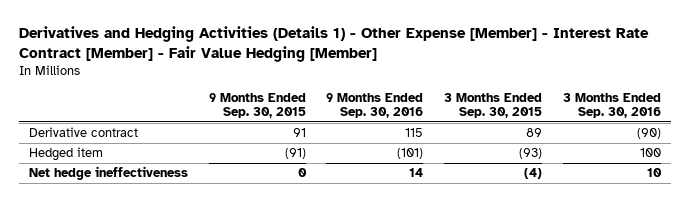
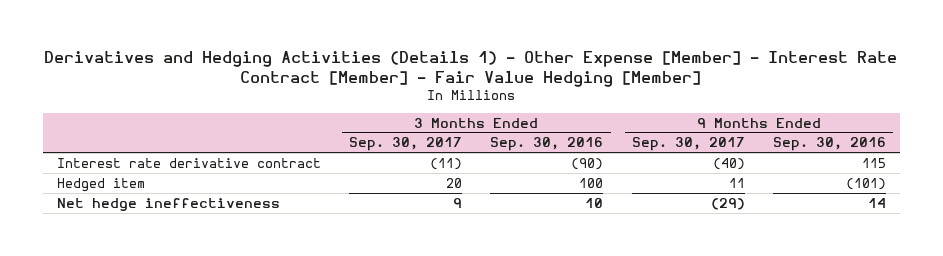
[208,92,306,119] 9 Months Ended Sep. 30, 2015 -> none
[444,92,543,119] 3 Months Ended Sep. 30, 2015 -> none
none -> [349,137,463,152] Sep. 30, 2017
none -> [631,137,745,152] Sep. 30, 2017
[29,127,139,138] Derivative contract -> [56,157,321,168] Interest rate derivative contract

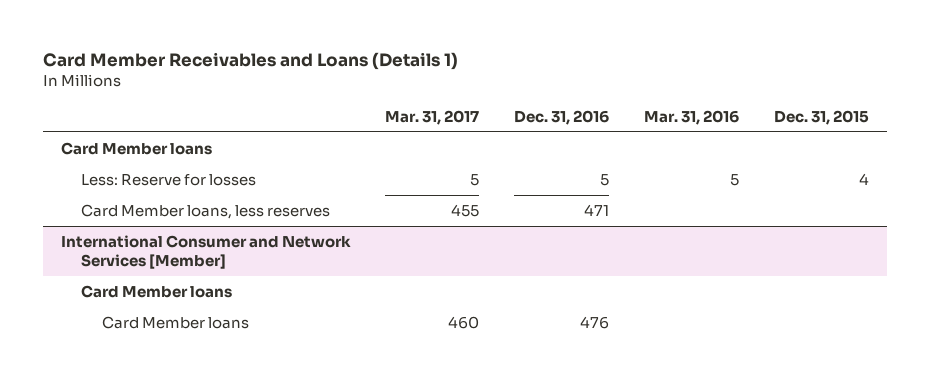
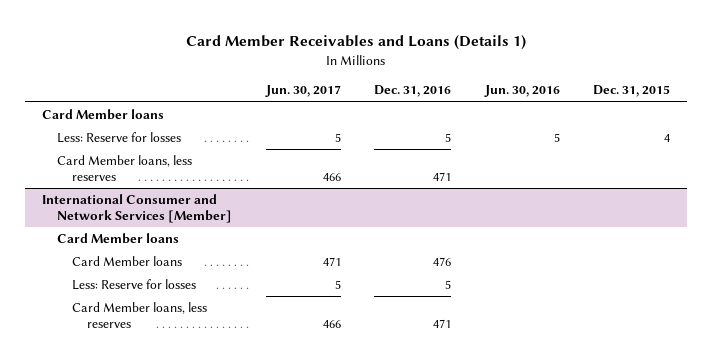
[385,109,480,125] Mar. 31, 2017 -> none
[644,109,740,125] Mar. 31, 2016 -> none
none -> [264,85,341,98] Jun. 30, 2017
none -> [483,85,560,98] Jun. 30, 2016
none -> [72,279,197,291] Less: Reserve for losses
none -> [72,302,208,328] Card Member loans, less reserves

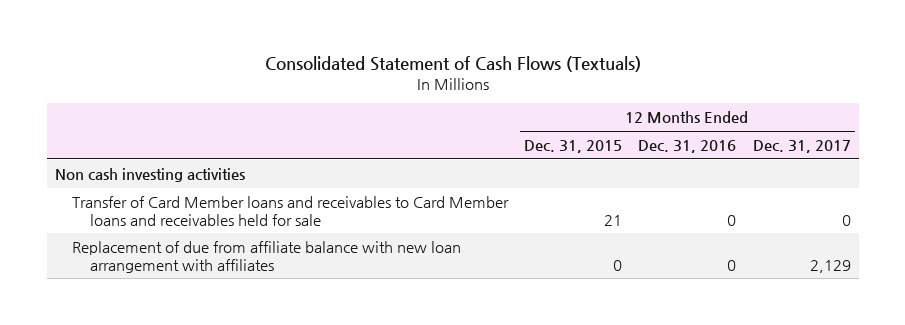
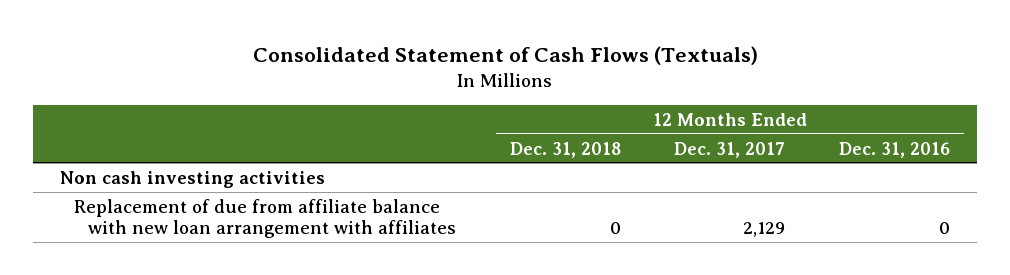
[524,140,623,154] Dec. 31, 2015 -> none
none -> [509,141,621,158] Dec. 31, 2018
[72,195,510,226] Transfer of Card Member loans and receivables to Card Member loans and receivables held for sale -> none

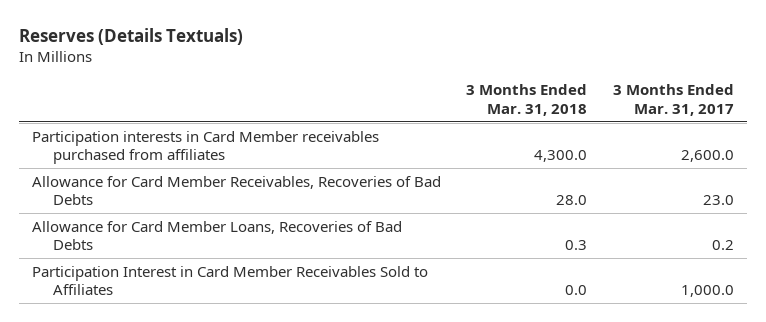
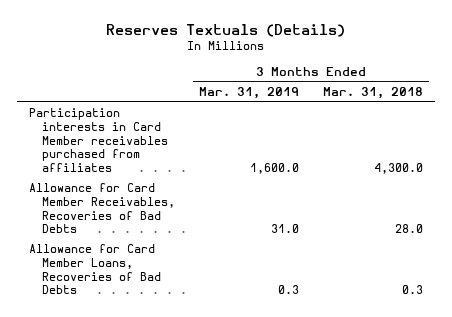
[18,27,243,45] Reserves (Details Textuals) -> [105,23,345,37] Reserves Textuals (Details)
[613,83,735,116] 3 Months Ended Mar. 31, 2017 -> none
none -> [198,87,299,100] Mar. 31, 2019
[31,265,428,296] Participation Interest in Card Member Receivables Sold to Affiliates -> none

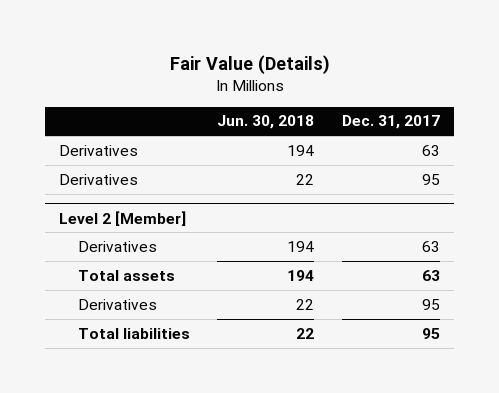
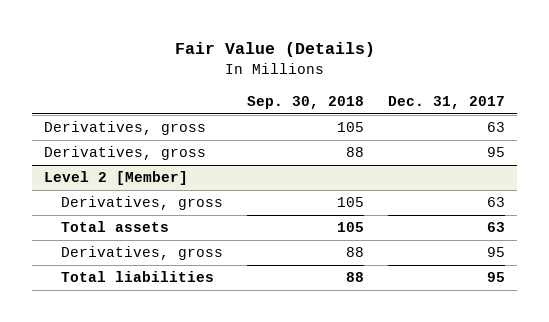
[217,115,315,130] Jun. 30, 2018 -> none
none -> [247,95,365,109] Sep. 30, 2018
[59,144,139,156] Derivatives -> [44,121,207,136] Derivatives, gross
[59,173,139,185] Derivatives -> [44,146,207,161] Derivatives, gross
[77,240,157,252] Derivatives -> [61,196,224,211] Derivatives, gross
[77,298,157,310] Derivatives -> [61,246,224,261] Derivatives, gross

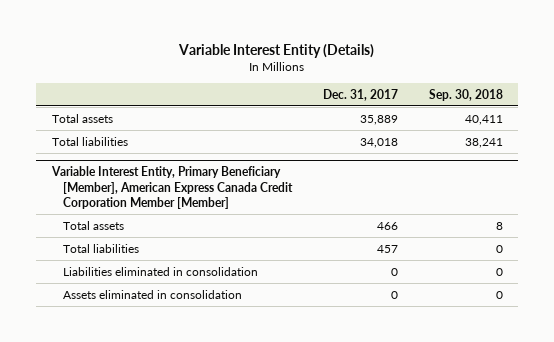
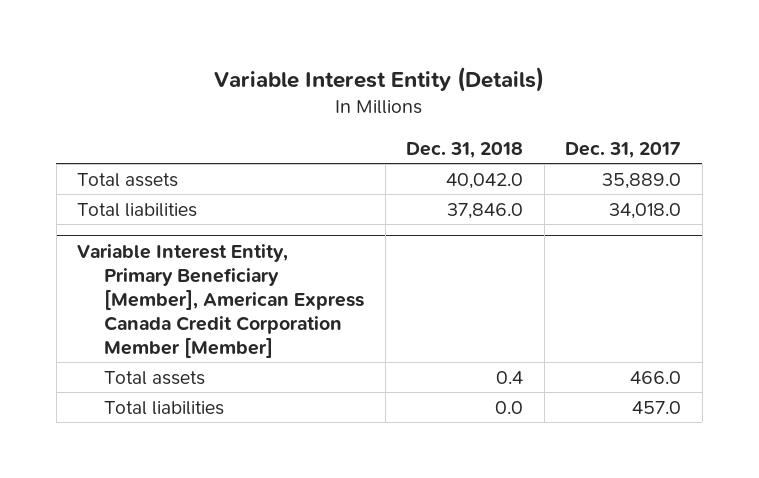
[428,88,503,101] Sep. 30, 2018 -> none
none -> [406,141,524,158] Dec. 31, 2018
[359,114,398,125] 35,889 -> [602,172,682,189] 35,889.0
[359,137,398,148] 34,018 -> [609,202,682,219] 34,018.0
[62,266,258,276] Liabilities eliminated in consolidation -> none
[62,289,242,299] Assets eliminated in consolidation -> none
[376,221,398,230] 466 -> [630,370,682,384] 466.0
[376,244,398,253] 457 -> [632,400,682,414] 457.0

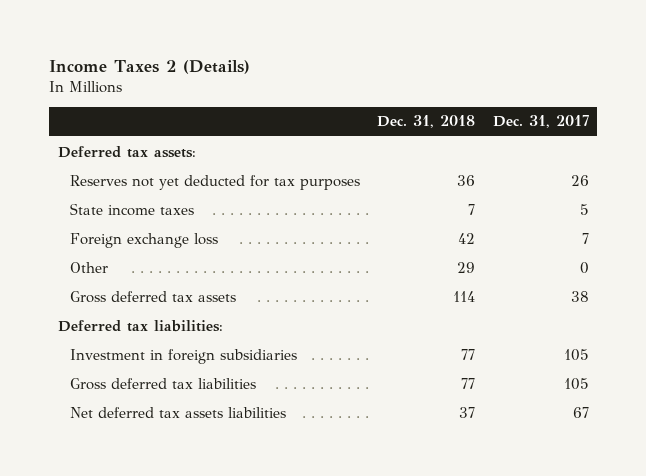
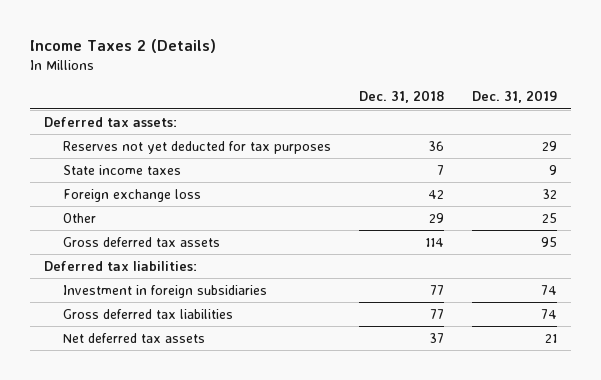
[492,115,589,129] Dec. 31, 2017 -> none
none -> [472,90,558,104] Dec. 31, 2019
[69,406,286,418] Net deferred tax assets liabilities -> [63,332,206,343] Net deferred tax assets

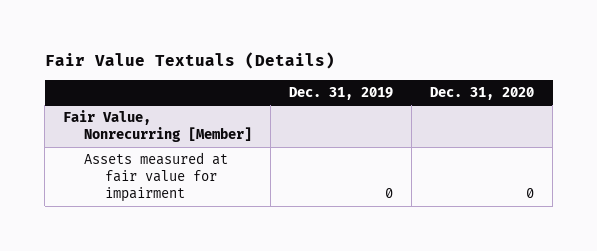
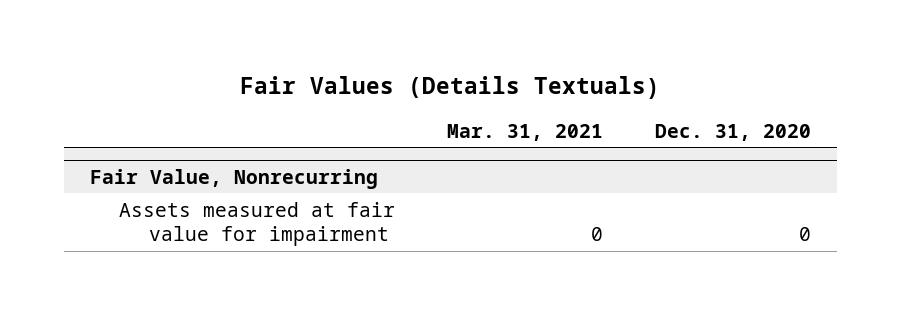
[44,51,335,69] Fair Value Textuals (Details) -> [240,76,661,100] Fair Values (Details Textuals)
[289,86,394,100] Dec. 31, 2019 -> none
none -> [447,123,604,141] Mar. 31, 2021
[63,110,253,143] Fair Value, Nonrecurring [Member] -> [89,168,378,189] Fair Value, Nonrecurring

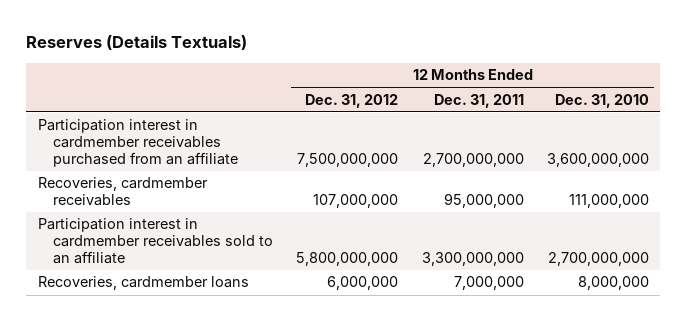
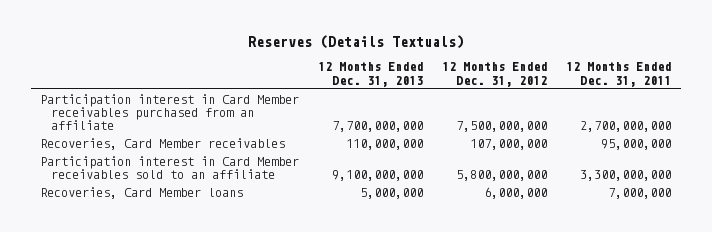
[554,93,649,108] Dec. 31, 2010 -> none
none -> [318,62,424,87] 12 Months Ended Dec. 31, 2013
[37,276,249,291] Recoveries, cardmember loans -> none
[37,119,239,167] Participation interest in cardmember receivables purchased from an affiliate -> [40,93,300,131] Participation interest in Card Member receivables purchased from an affiliate
[37,177,208,207] Recoveries, cardmember receivables -> [40,137,286,150] Recoveries, Card Member receivables
[37,218,274,264] Participation interest in cardmember receivables sold to an affiliate -> [40,155,300,180] Participation interest in Card Member receivables sold to an affiliate
none -> [40,186,244,199] Recoveries, Card Member loans

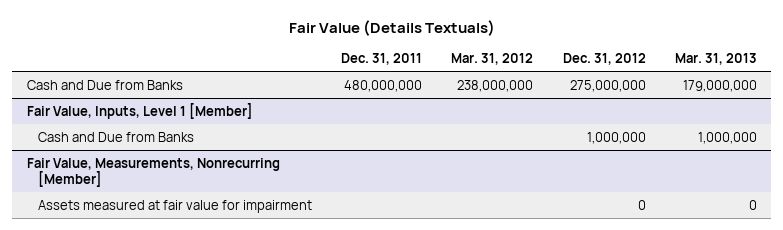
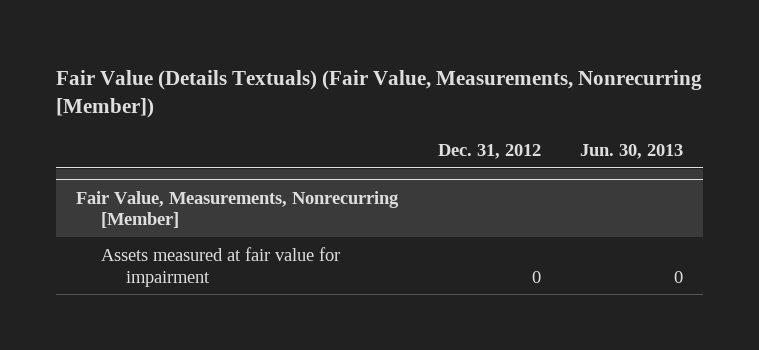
[288,19,495,36] Fair Value (Details Textuals) -> [56,69,703,119] Fair Value (Details Textuals) (Fair Value, Measurements, Nonrecurring [Member])
[341,53,423,66] Dec. 31, 2011 -> none
[451,53,534,66] Mar. 31, 2012 -> none
[674,53,757,66] Mar. 31, 2013 -> none
none -> [580,143,684,159] Jun. 30, 2013
[26,79,183,90] Cash and Due from Banks -> none
[26,102,253,119] Fair Value, Inputs, Level 1 [Member] -> none
[38,131,195,142] Cash and Due from Banks -> none

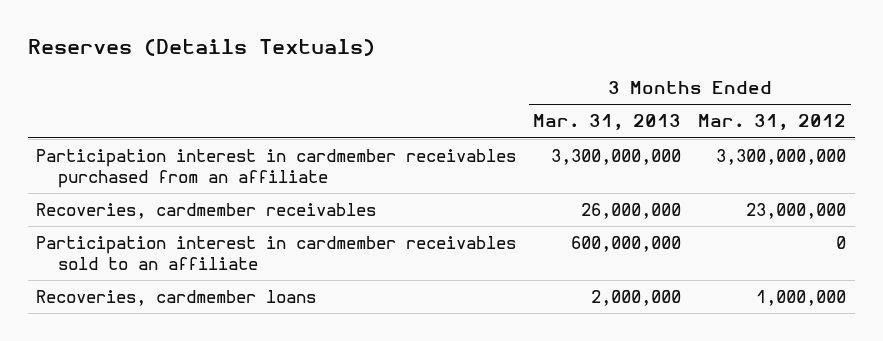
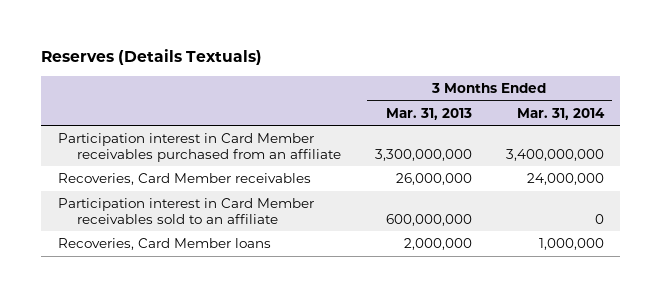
[698,114,847,131] Mar. 31, 2012 -> none
none -> [516,107,605,120] Mar. 31, 2014
[36,290,317,307] Recoveries, cardmember loans -> none
[36,149,517,188] Participation interest in cardmember receivables purchased from an affiliate -> [58,133,342,162] Participation interest in Card Member receivables purchased from an affiliate
[36,203,377,220] Recoveries, cardmember receivables -> [58,173,312,186] Recoveries, Card Member receivables
[36,236,517,270] Participation interest in cardmember receivables sold to an affiliate -> [58,198,315,224] Participation interest in Card Member receivables sold to an affiliate
none -> [58,238,272,251] Recoveries, Card Member loans

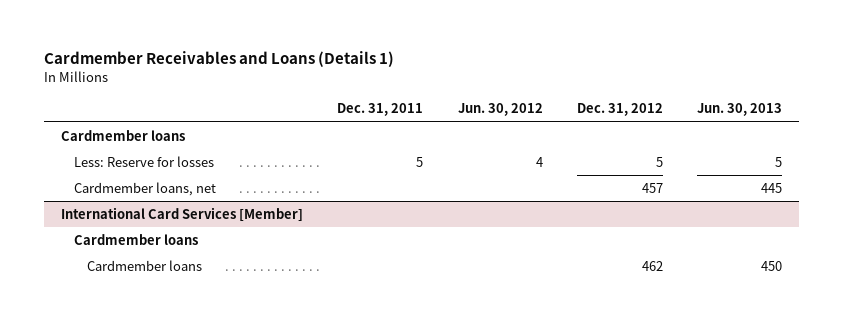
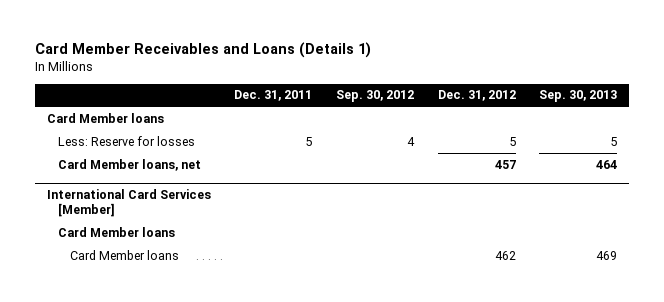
[43,51,394,68] Cardmember Receivables and Loans (Details 1) -> [34,42,371,59] Card Member Receivables and Loans (Details 1)
[457,103,543,117] Jun. 30, 2012 -> none
[697,103,783,117] Jun. 30, 2013 -> none
none -> [335,90,414,103] Sep. 30, 2012
none -> [539,90,618,103] Sep. 30, 2013
[61,129,186,141] Cardmember loans -> [46,112,164,123] Card Member loans
[74,181,217,196] Cardmember loans, net -> [58,158,202,171] Card Member loans, net
[74,233,199,245] Cardmember loans -> [58,226,176,237] Card Member loans
[87,259,203,271] Cardmember loans -> [70,249,180,260] Card Member loans

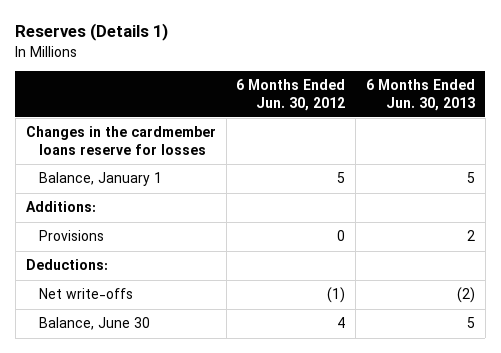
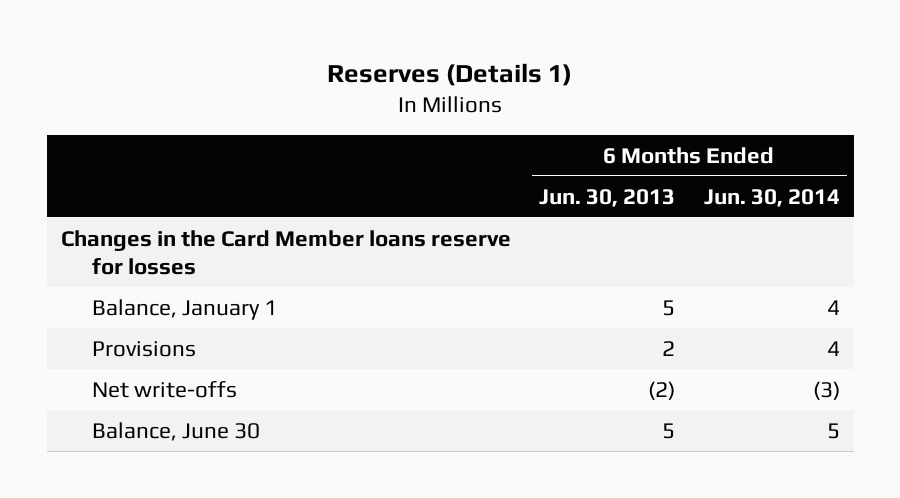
[236,79,346,111] 6 Months Ended Jun. 30, 2012 -> none
none -> [703,188,840,207] Jun. 30, 2014
[25,126,216,155] Changes in the cardmember loans reserve for losses -> [60,229,511,275] Changes in the Card Member loans reserve for losses
[25,201,96,213] Additions: -> none
[25,259,108,271] Deductions: -> none

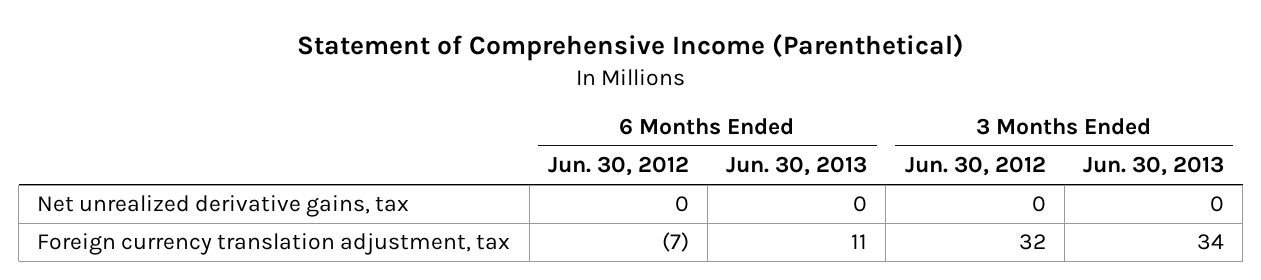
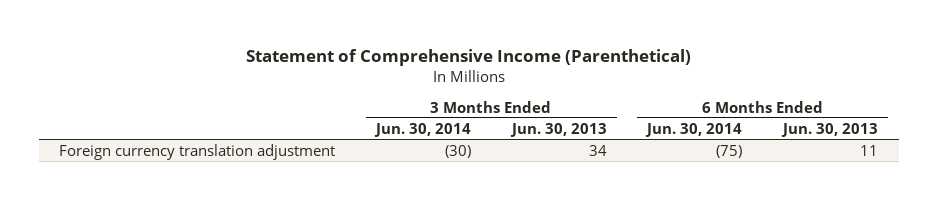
[547,156,689,177] Jun. 30, 2012 -> none
[904,156,1046,177] Jun. 30, 2012 -> none
none -> [373,122,471,137] Jun. 30, 2014
none -> [645,122,743,137] Jun. 30, 2014
[37,195,410,218] Net unrealized derivative gains, tax -> none
[37,233,511,256] Foreign currency translation adjustment, tax -> [59,143,336,160] Foreign currency translation adjustment

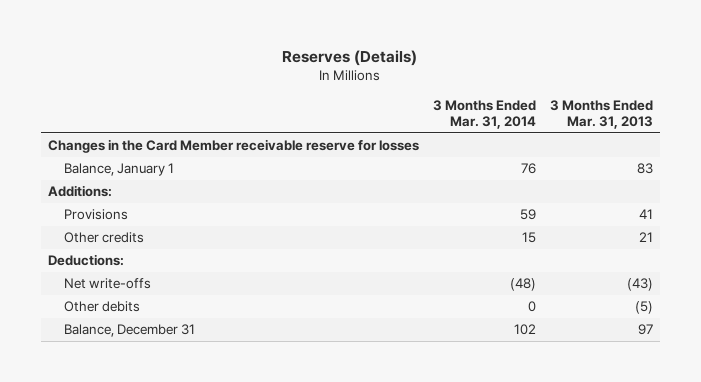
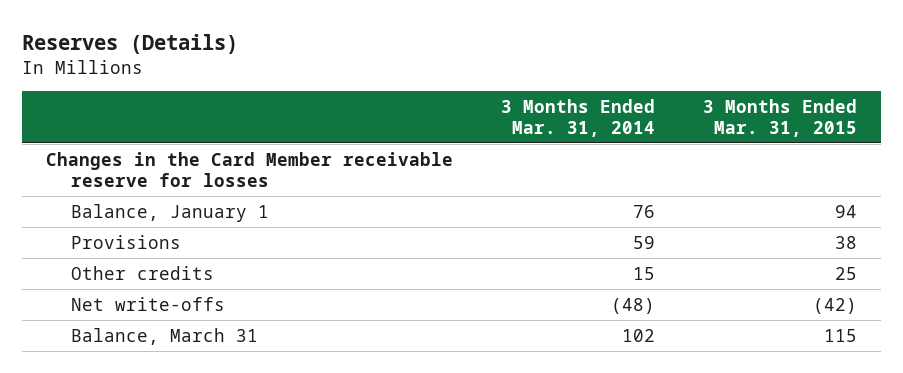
[550,99,654,130] 3 Months Ended Mar. 31, 2013 -> none
none -> [702,98,857,137] 3 Months Ended Mar. 31, 2015
[47,185,112,198] Additions: -> none
[47,254,124,267] Deductions: -> none
[63,301,140,313] Other debits -> none
[63,324,195,338] Balance, December 31 -> [70,327,258,345] Balance, March 31

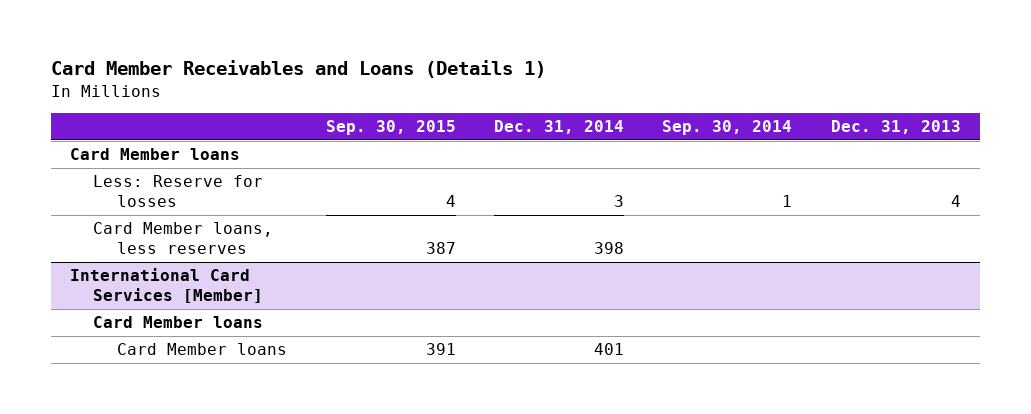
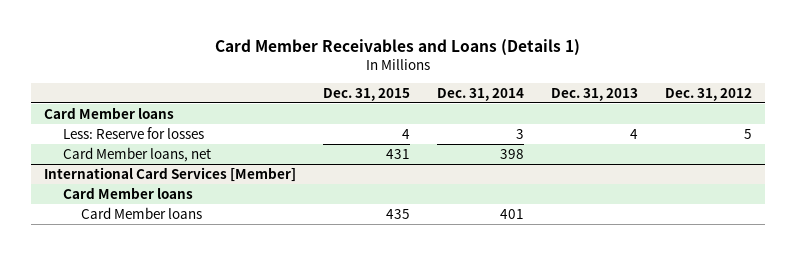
[325,119,456,135] Sep. 30, 2015 -> none
[662,119,793,135] Sep. 30, 2014 -> none
none -> [323,87,411,101] Dec. 31, 2015
none -> [664,87,752,101] Dec. 31, 2012
[93,222,274,255] Card Member loans, less reserves -> [62,146,211,162] Card Member loans, net

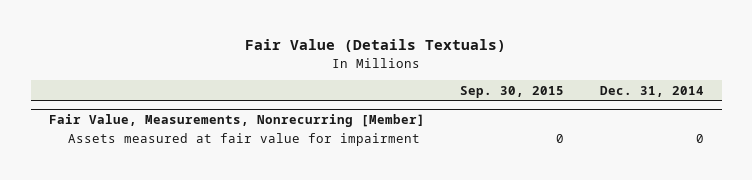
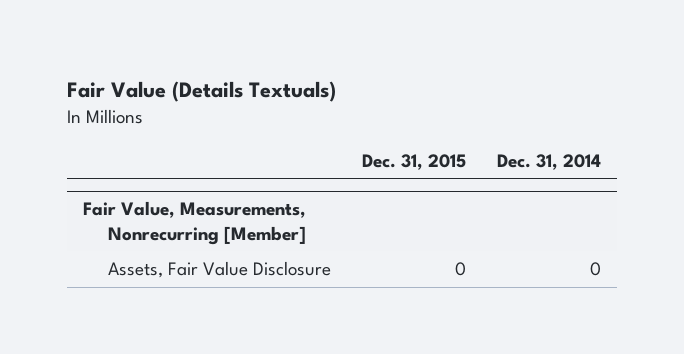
[460,85,565,98] Sep. 30, 2015 -> none
none -> [361,153,466,170] Dec. 31, 2015
[68,133,421,147] Assets measured at fair value for impairment -> [107,261,331,279] Assets, Fair Value Disclosure

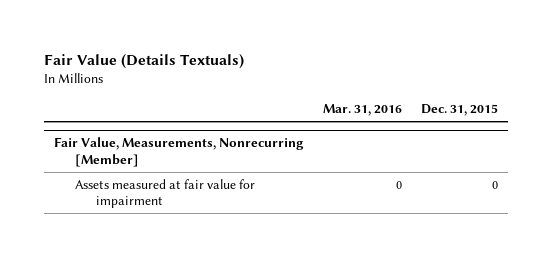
[497,153,602,170] Dec. 31, 2014 -> none
none -> [323,104,403,117] Mar. 31, 2016
[107,261,331,279] Assets, Fair Value Disclosure -> [75,178,256,209] Assets measured at fair value for impairment

